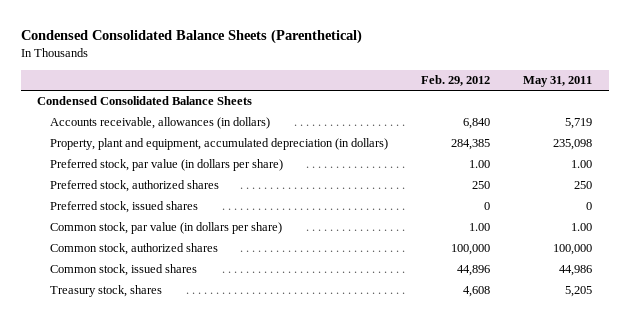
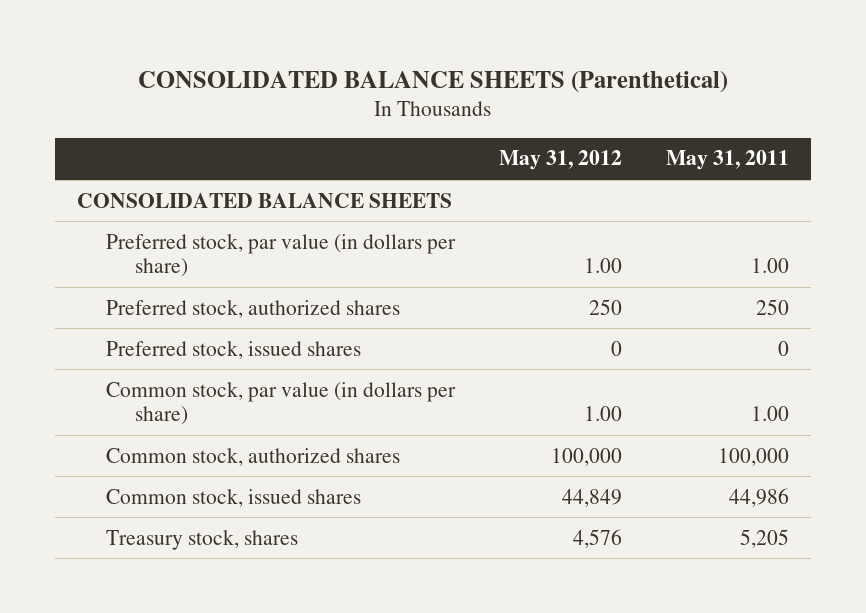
[20,29,362,45] Condensed Consolidated Balance Sheets (Parenthetical) -> [137,70,728,93] CONSOLIDATED BALANCE SHEETS (Parenthetical)
[421,75,491,87] Feb. 29, 2012 -> none
none -> [498,150,622,171] May 31, 2012
[50,117,271,130] Accounts receivable, allowances (in dollars) -> none
[50,138,389,151] Property, plant and equipment, accumulated depreciation (in dollars) -> none
[37,96,253,106] Condensed Consolidated Balance Sheets -> [76,192,452,208] CONSOLIDATED BALANCE SHEETS

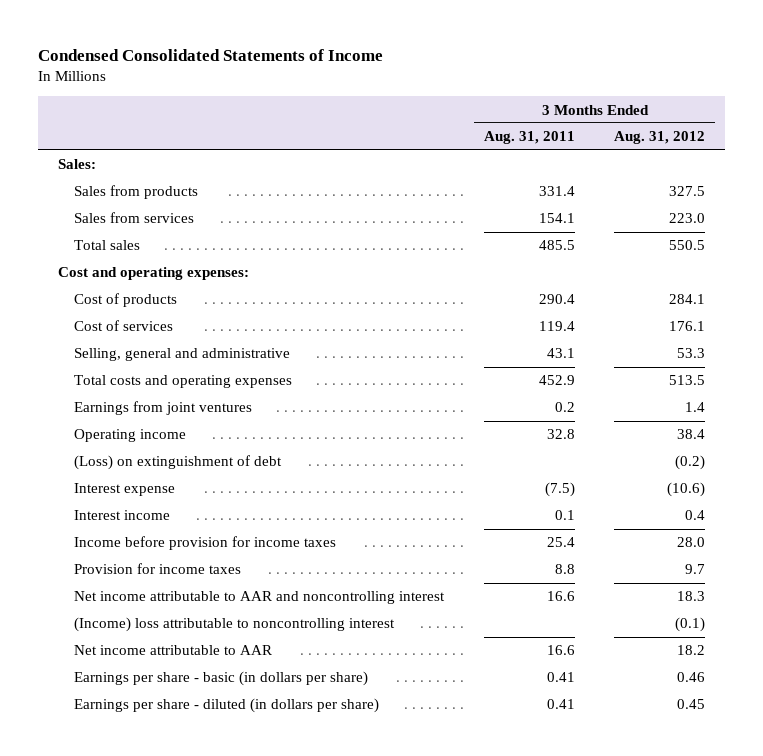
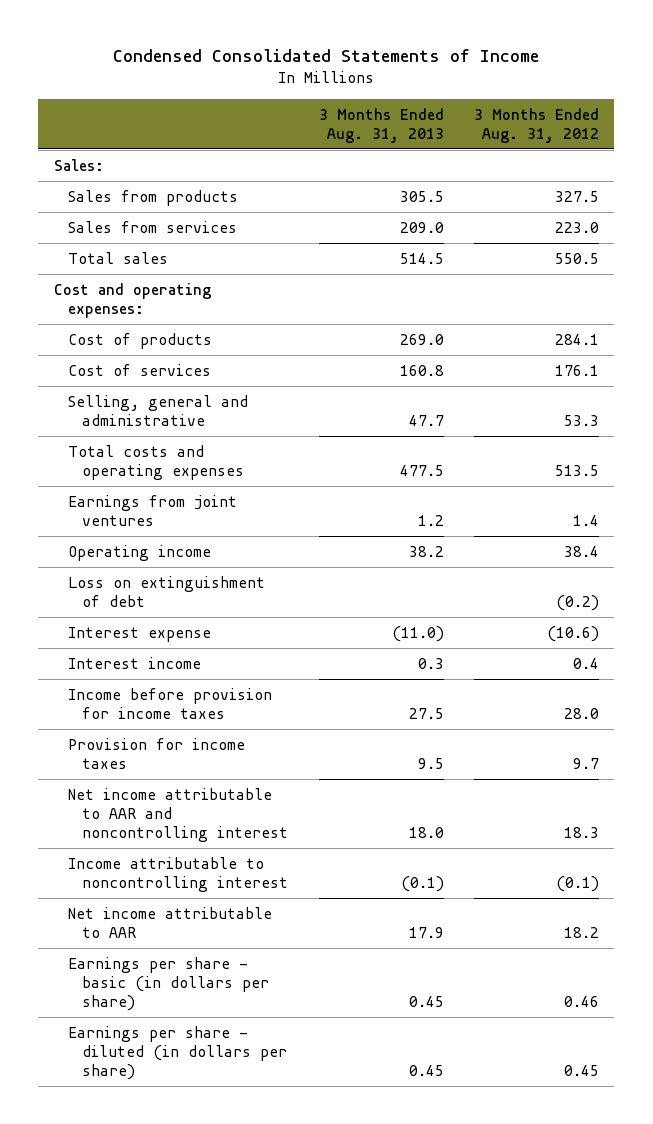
[483,131,575,145] Aug. 31, 2011 -> none
none -> [318,107,444,143] 3 Months Ended Aug. 31, 2013
[74,455,283,471] (Loss) on extinguishment of debt -> [67,575,265,607] Loss on extinguishment of debt
[74,617,396,633] (Income) loss attributable to noncontrolling interest -> [67,856,289,892] Income attributable to noncontrolling interest

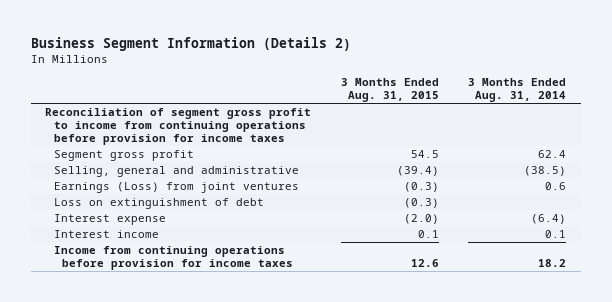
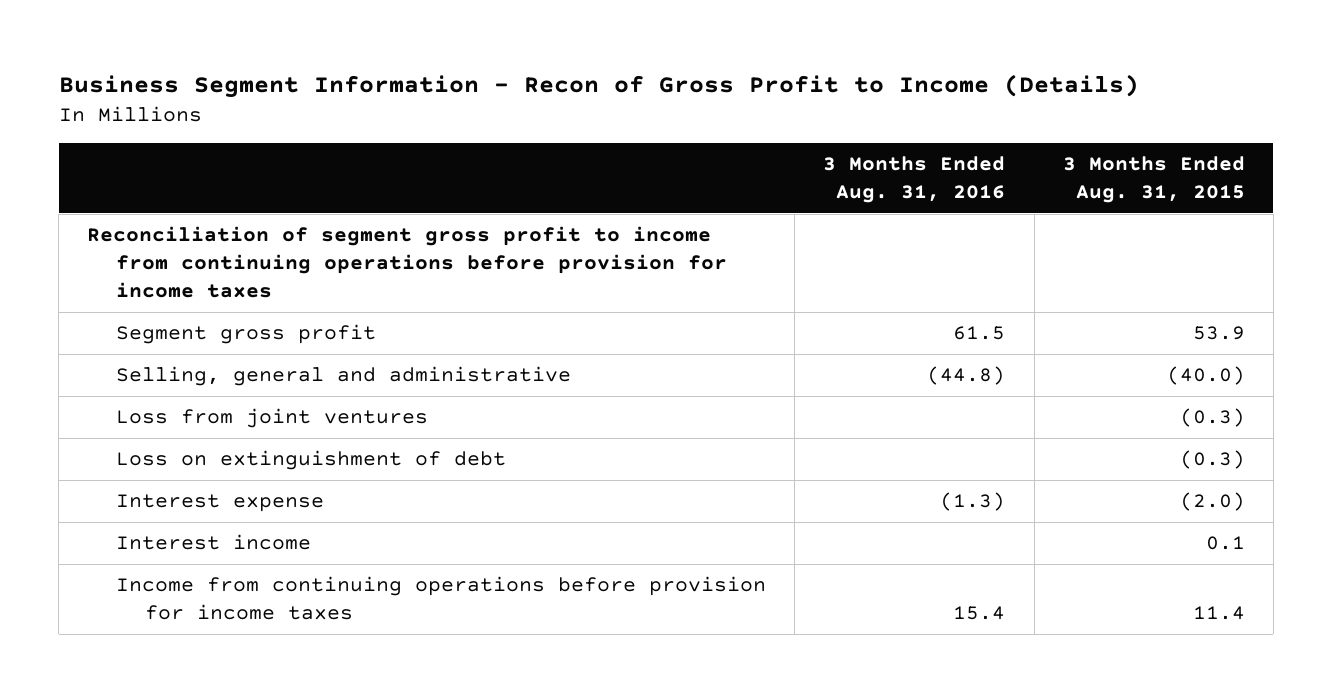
[30,36,351,51] Business Segment Information (Details 2) -> [58,74,1139,99] Business Segment Information - Recon of Gross Profit to Income (Details)
[468,78,567,103] 3 Months Ended Aug. 31, 2014 -> none
none -> [823,156,1006,203] 3 Months Ended Aug. 31, 2016
[410,150,439,159] 54.5 -> [1192,326,1245,341] 53.9
[396,166,439,177] (39.4) -> [1166,366,1245,386] (40.0)
[53,182,299,194] Earnings (Loss) from joint ventures -> [116,408,429,429] Loss from joint ventures
[410,259,439,268] 12.6 -> [1192,606,1245,621] 11.4

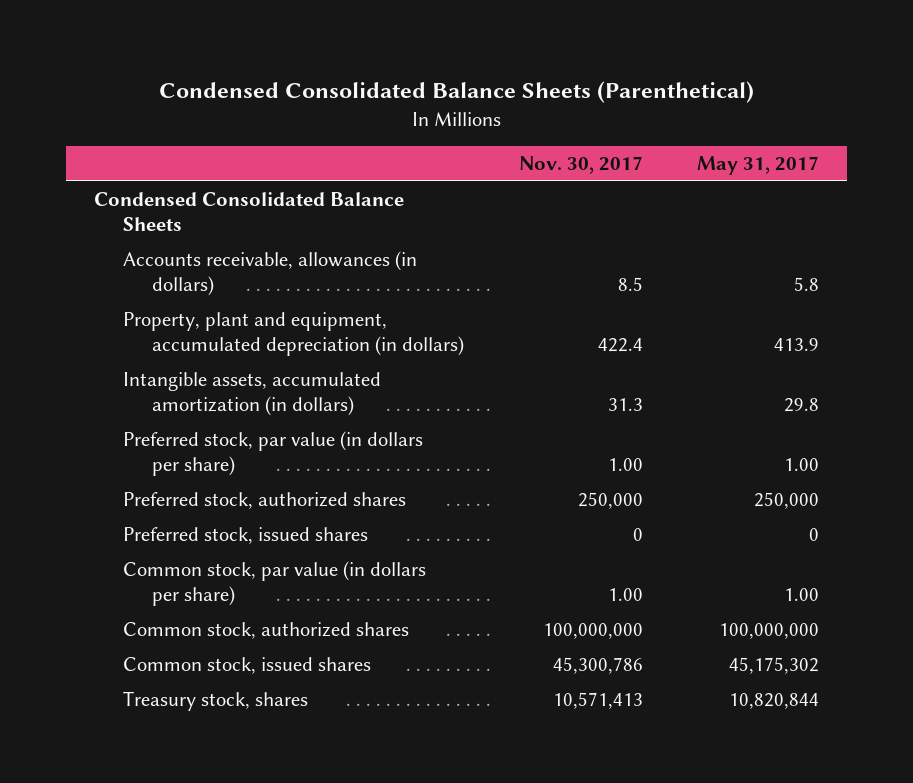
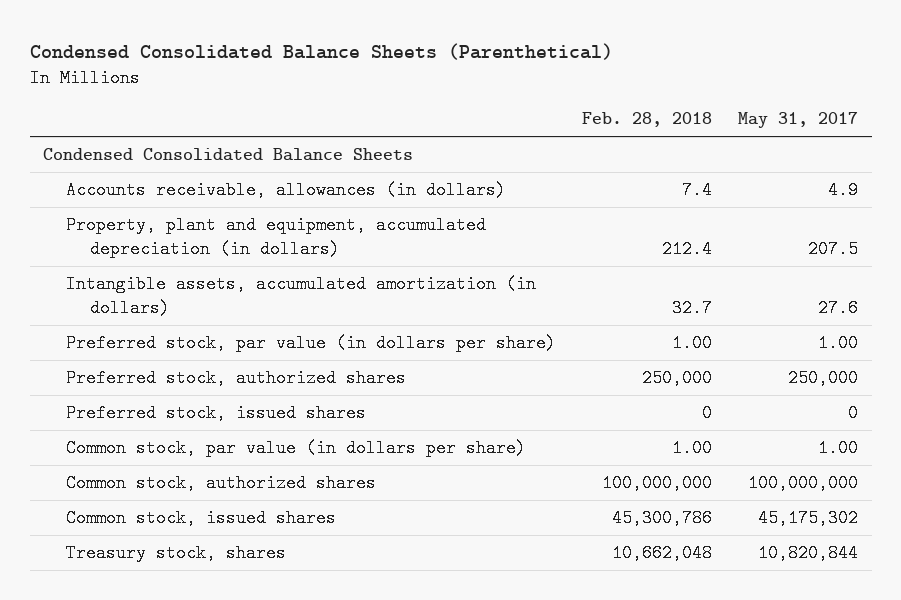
[518,156,643,175] Nov. 30, 2017 -> none
none -> [582,112,713,128] Feb. 28, 2018
[794,276,820,291] 5.8 -> [828,181,859,200] 4.9
[774,337,820,351] 413.9 -> [808,239,859,258] 207.5
[784,397,820,412] 29.8 -> [818,298,859,317] 27.6

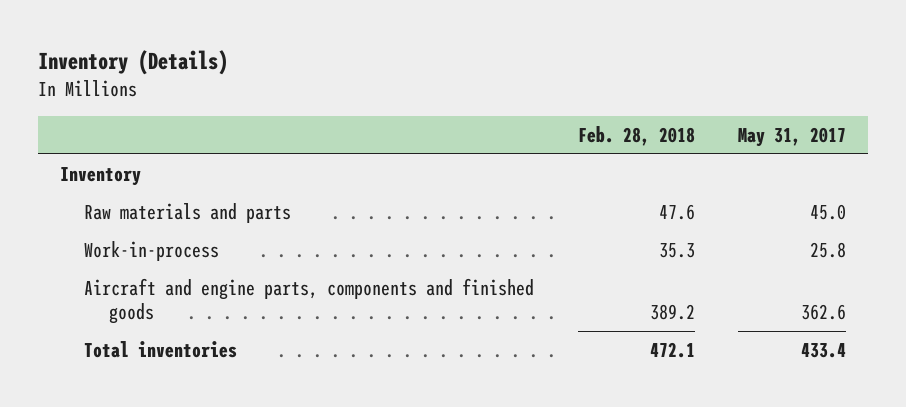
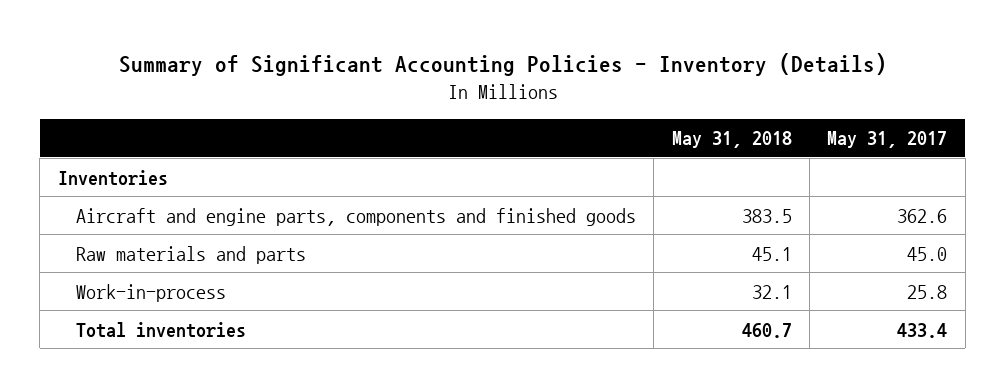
[37,50,228,76] Inventory (Details) -> [118,53,887,77] Summary of Significant Accounting Policies - Inventory (Details)
[577,126,695,147] Feb. 28, 2018 -> none
none -> [671,131,792,149] May 31, 2018
[59,166,141,186] Inventory -> none
none -> [57,169,168,186] Inventories
[84,277,535,325] Aircraft and engine parts, components and finished goods -> [75,207,636,226] Aircraft and engine parts, components and finished goods

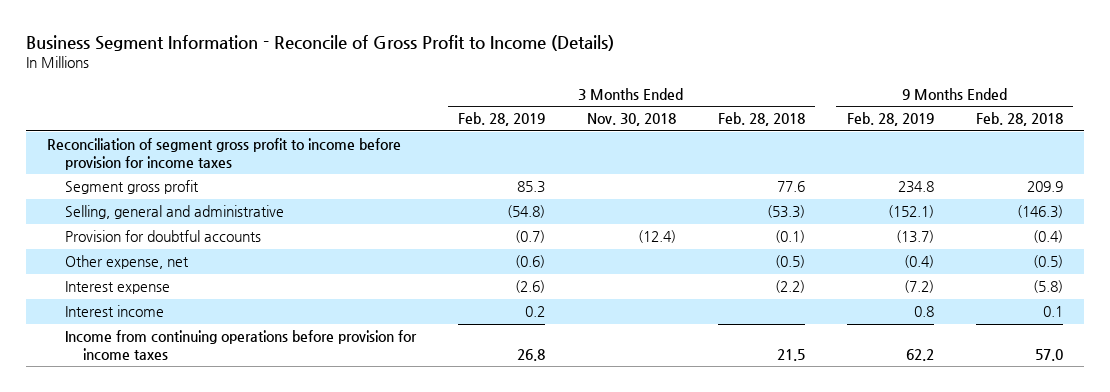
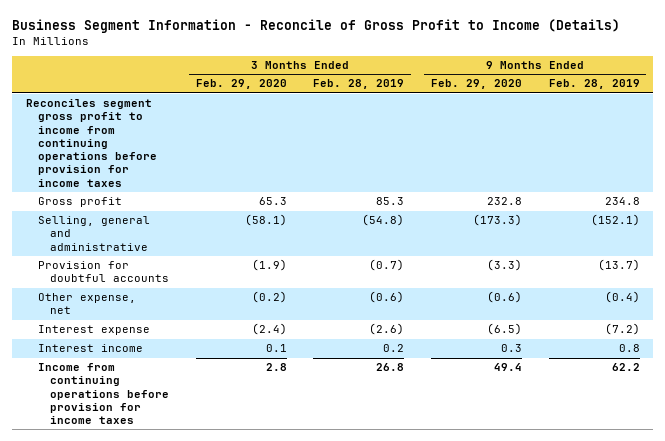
[586,113,676,127] Nov. 30, 2018 -> none
[717,112,805,127] Feb. 28, 2018 -> none
[975,112,1063,127] Feb. 28, 2018 -> none
none -> [195,79,287,90] Feb. 29, 2020
none -> [430,79,522,90] Feb. 29, 2020
[47,138,402,170] Reconciliation of segment gross profit to income before provision for income taxes -> [25,99,157,187] Reconciles segment gross profit to income from continuing operations before provision for income taxes
[65,180,200,195] Segment gross profit -> [37,197,122,208] Gross profit

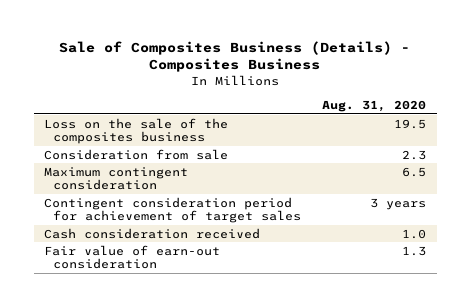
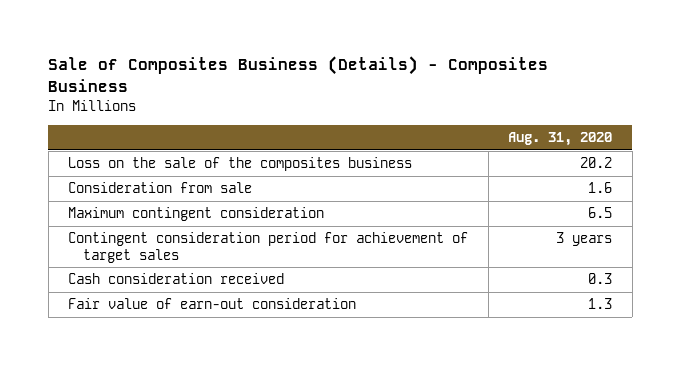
[394,118,427,129] 19.5 -> [580,157,613,169] 20.2
[402,149,427,160] 2.3 -> [588,182,613,194] 1.6
[402,228,427,239] 1.0 -> [588,273,613,285] 0.3

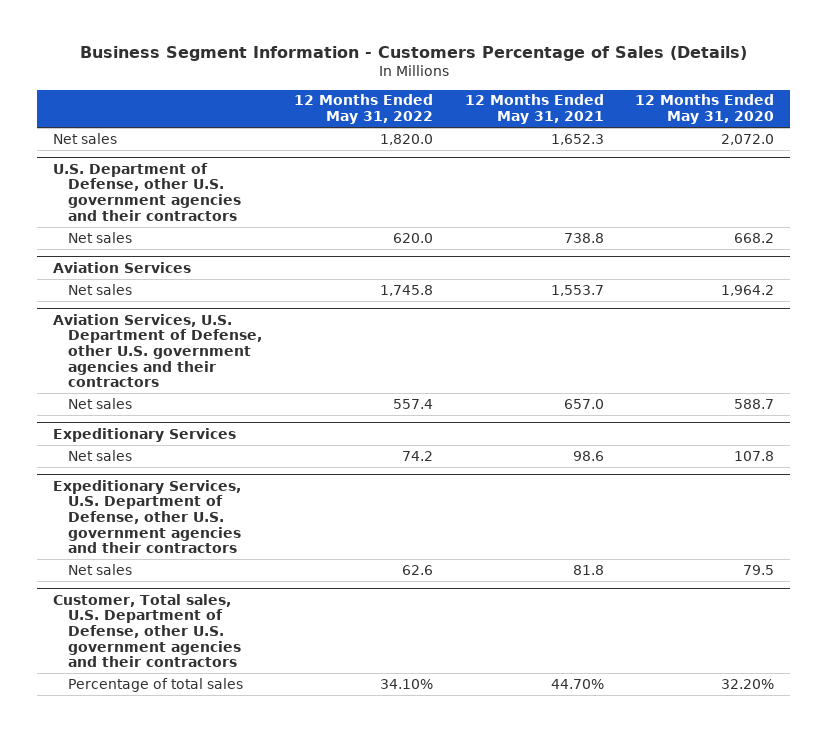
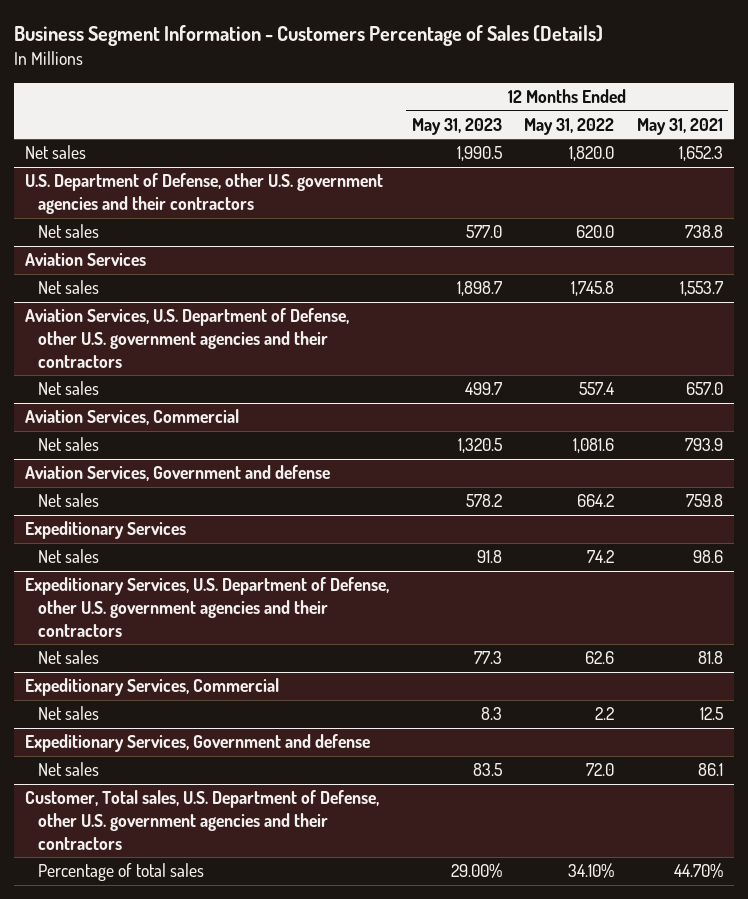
[635,94,775,125] 12 Months Ended May 31, 2020 -> none
none -> [411,117,502,135] May 31, 2023
none -> [25,409,240,426] Aviation Services, Commercial
none -> [38,437,100,452] Net sales
none -> [25,465,331,482] Aviation Services, Government and defense
none -> [38,493,100,508] Net sales
none -> [25,678,280,697] Expeditionary Services, Commercial
none -> [38,706,100,721] Net sales
none -> [25,734,371,753] Expeditionary Services, Government and defense
none -> [38,762,100,777] Net sales

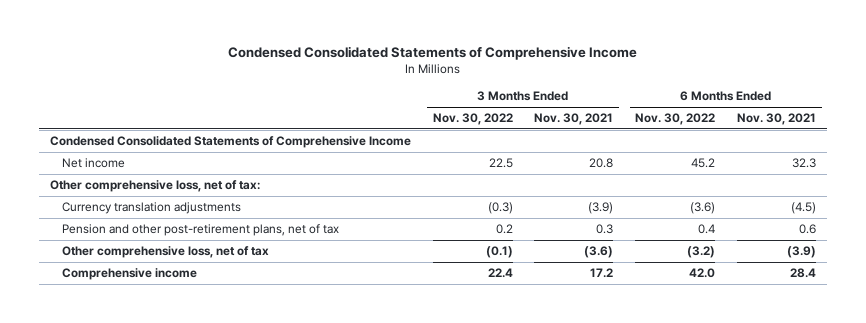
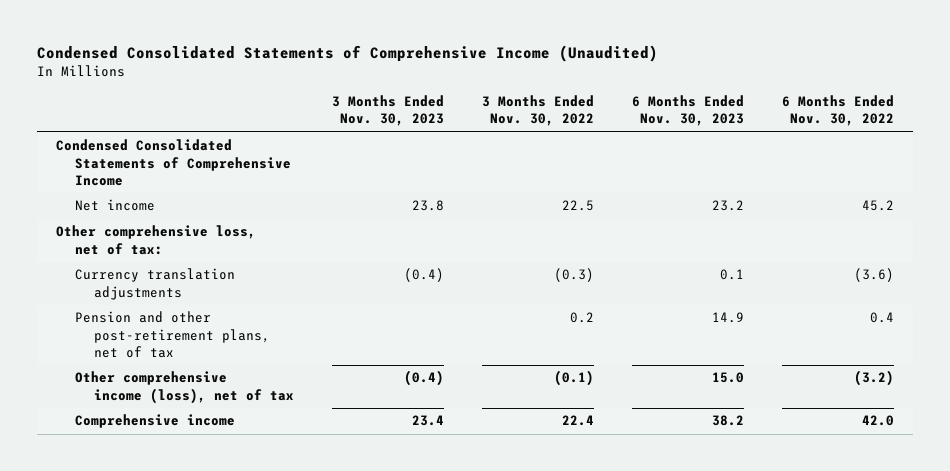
[227,46,637,61] Condensed Consolidated Statements of Comprehensive Income -> [37,44,659,62] Condensed Consolidated Statements of Comprehensive Income (Unaudited)
[534,113,614,126] Nov. 30, 2021 -> none
[737,113,817,126] Nov. 30, 2021 -> none
none -> [331,95,444,127] 3 Months Ended Nov. 30, 2023
none -> [631,95,744,127] 6 Months Ended Nov. 30, 2023
[62,246,270,259] Other comprehensive loss, net of tax -> [74,371,294,404] Other comprehensive income (loss), net of tax

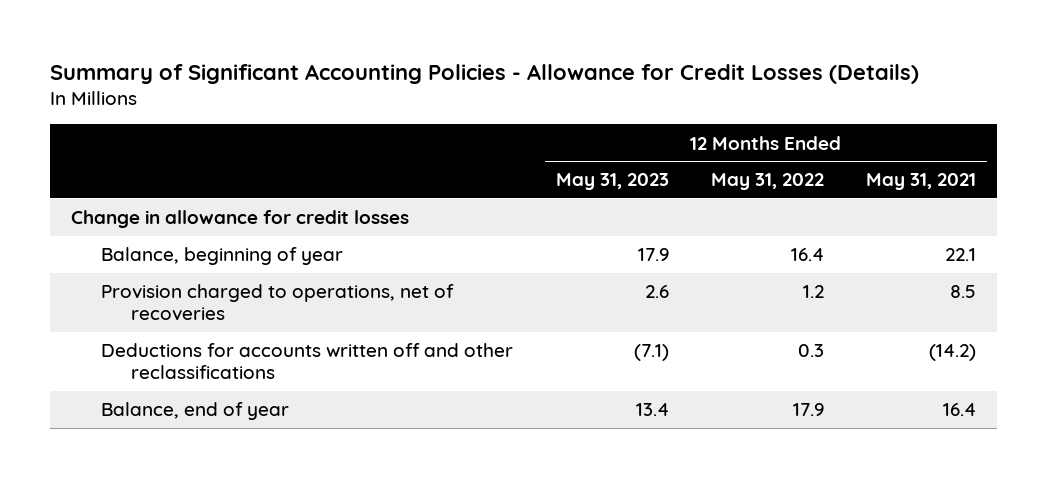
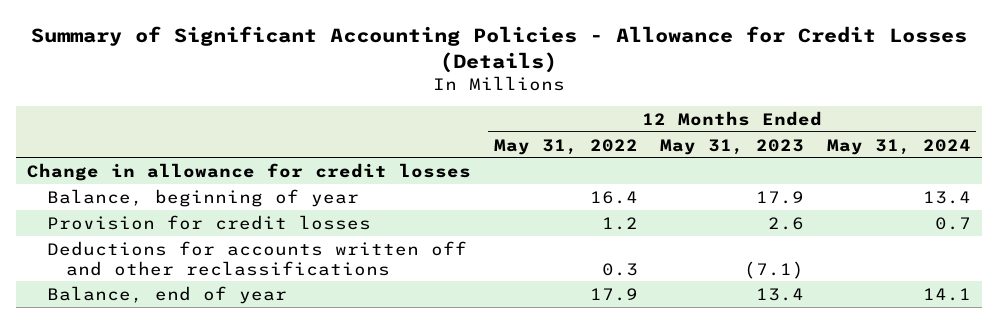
[866,173,977,191] May 31, 2021 -> none
none -> [826,138,971,155] May 31, 2024
[101,284,455,322] Provision charged to operations, net of recoveries -> [46,214,371,230] Provision for credit losses

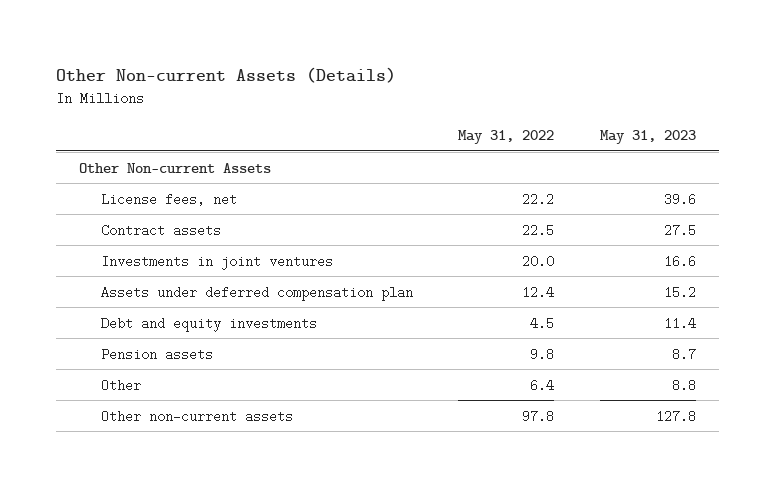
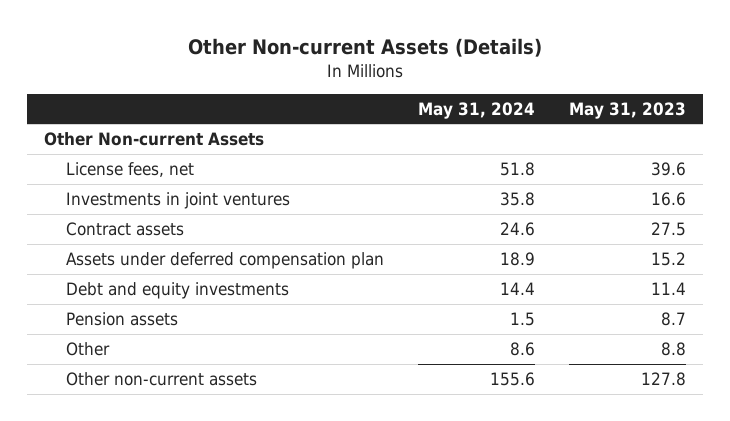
[458,129,555,144] May 31, 2022 -> none
none -> [418,101,536,119] May 31, 2024
[100,223,221,237] Contract assets -> [66,222,185,237] Contract assets

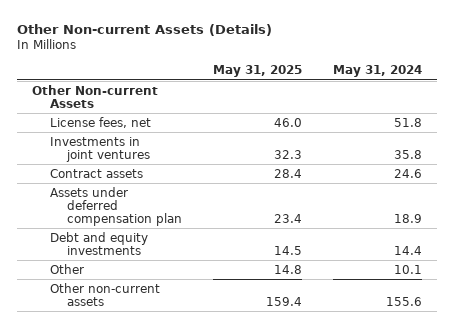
[569,101,687,119] May 31, 2023 -> none
none -> [212,65,302,78] May 31, 2025
[66,312,179,327] Pension assets -> none
[510,342,536,357] 8.6 -> [393,264,422,274] 10.1

